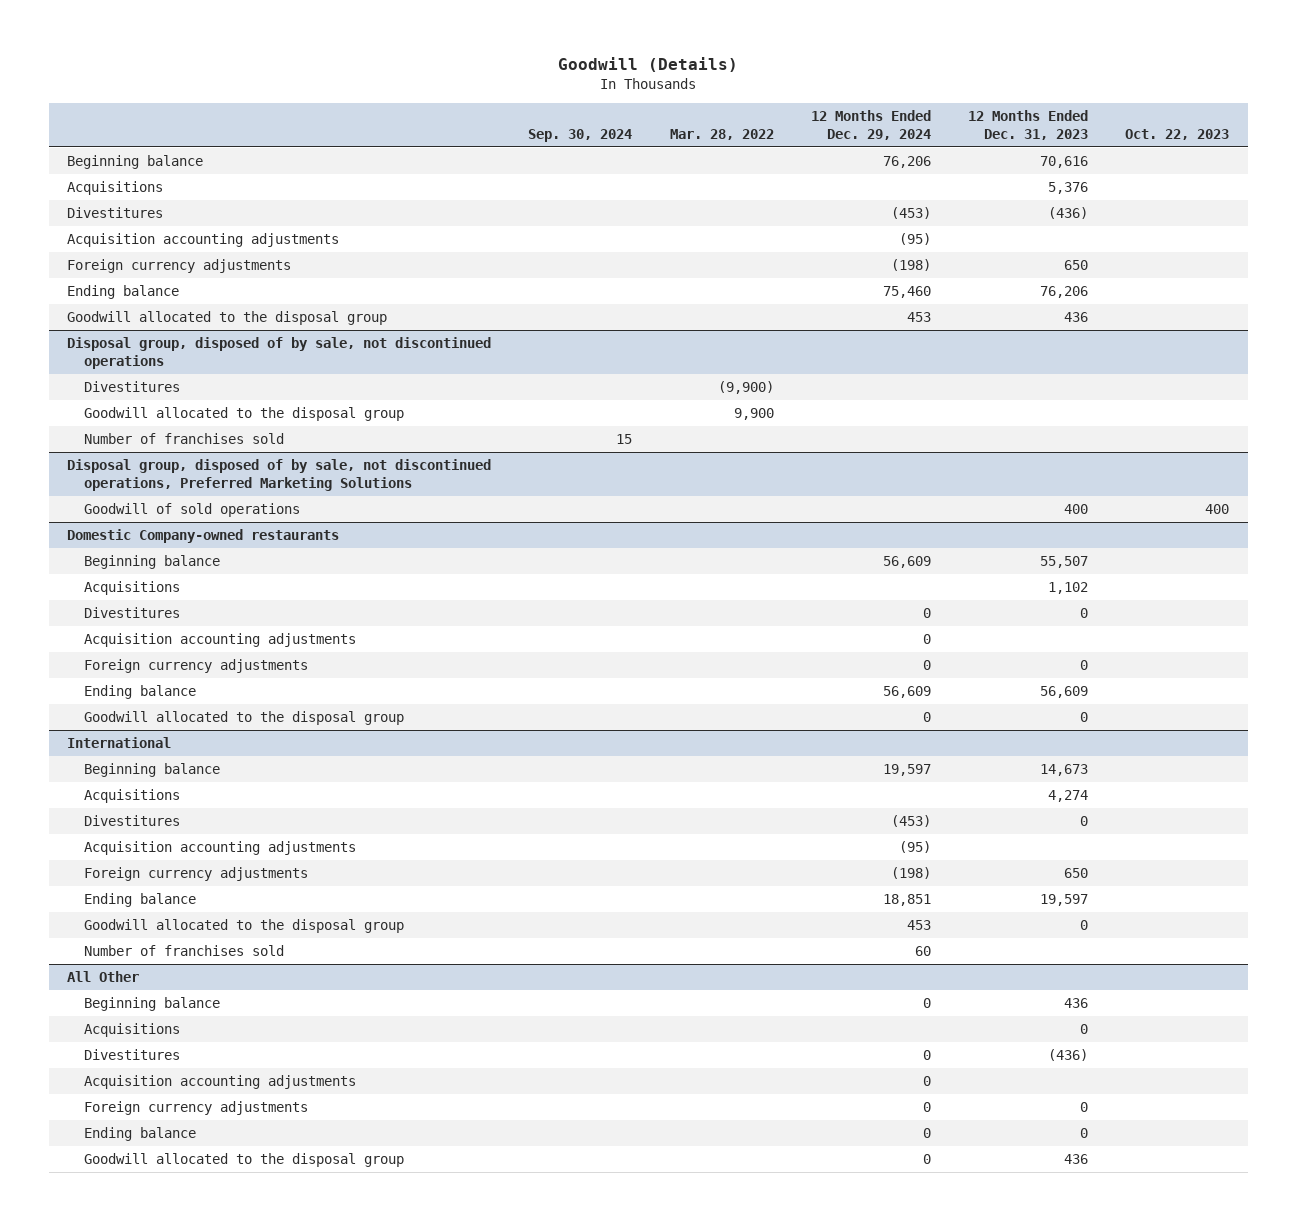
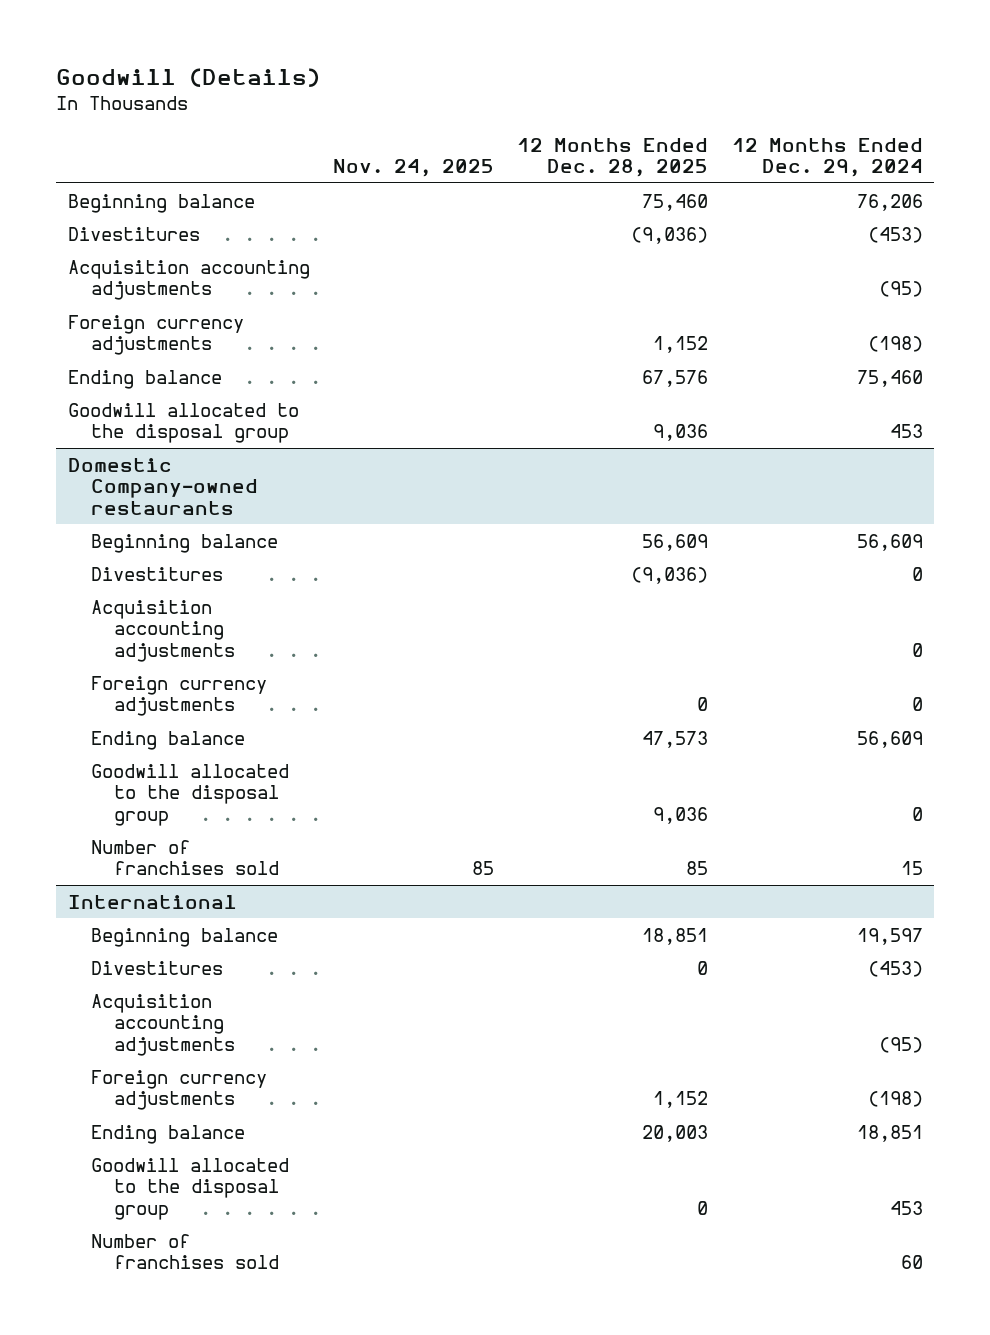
[528,128,633,142] Sep. 30, 2024 -> none
[669,128,774,140] Mar. 28, 2022 -> none
[968,110,1089,140] 12 Months Ended Dec. 31, 2023 -> none
[1125,128,1230,140] Oct. 22, 2023 -> none
none -> [332,159,494,178] Nov. 24, 2025
none -> [517,137,709,178] 12 Months Ended Dec. 28, 2025
[67,181,164,196] Acquisitions -> none
[67,337,492,369] Disposal group, disposed of by sale, not discontinued operations -> none
[84,381,181,393] Divestitures -> none
[84,407,405,422] Goodwill allocated to the disposal group -> none
[84,433,285,445] Number of franchises sold -> none
[67,459,492,491] Disposal group, disposed of by sale, not discontinued operations, Preferred Marketing Solutions -> none
[84,503,301,518] Goodwill of sold operations -> none
[84,581,181,596] Acquisitions -> none
none -> [90,839,280,876] Number of franchises sold
[84,789,181,804] Acquisitions -> none
[67,971,140,983] All Other -> none
[84,997,221,1012] Beginning balance -> none
[84,1023,181,1038] Acquisitions -> none
[84,1049,181,1061] Divestitures -> none
[84,1075,357,1090] Acquisition accounting adjustments -> none
[84,1101,309,1116] Foreign currency adjustments -> none
[84,1127,197,1142] Ending balance -> none
[84,1153,405,1168] Goodwill allocated to the disposal group -> none

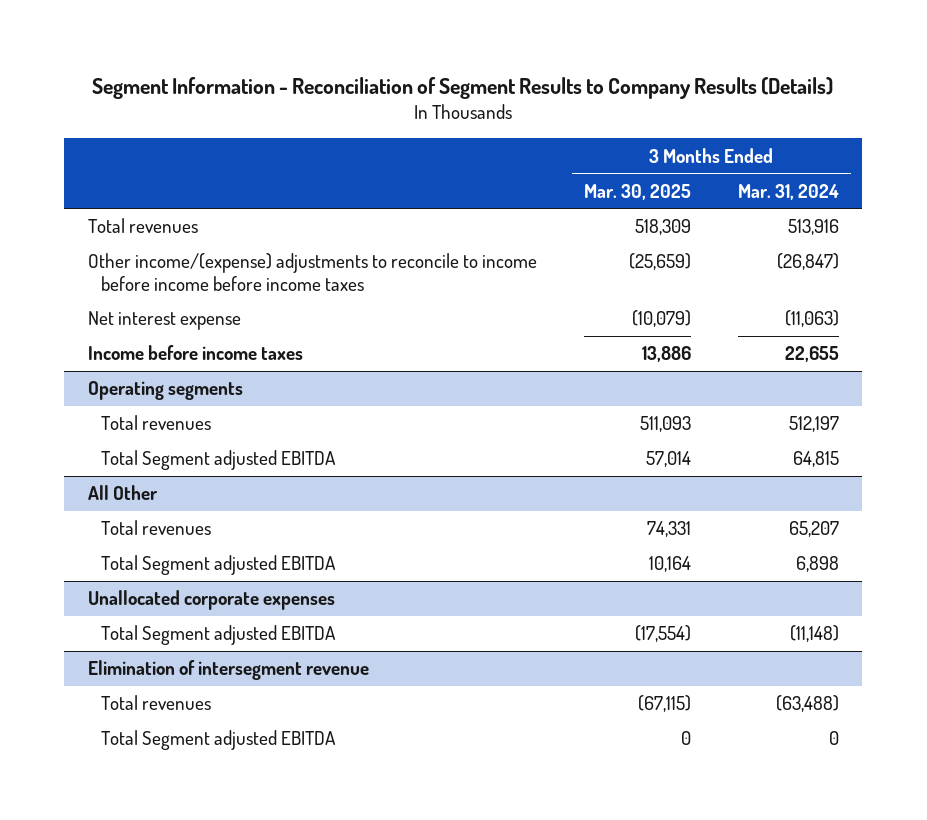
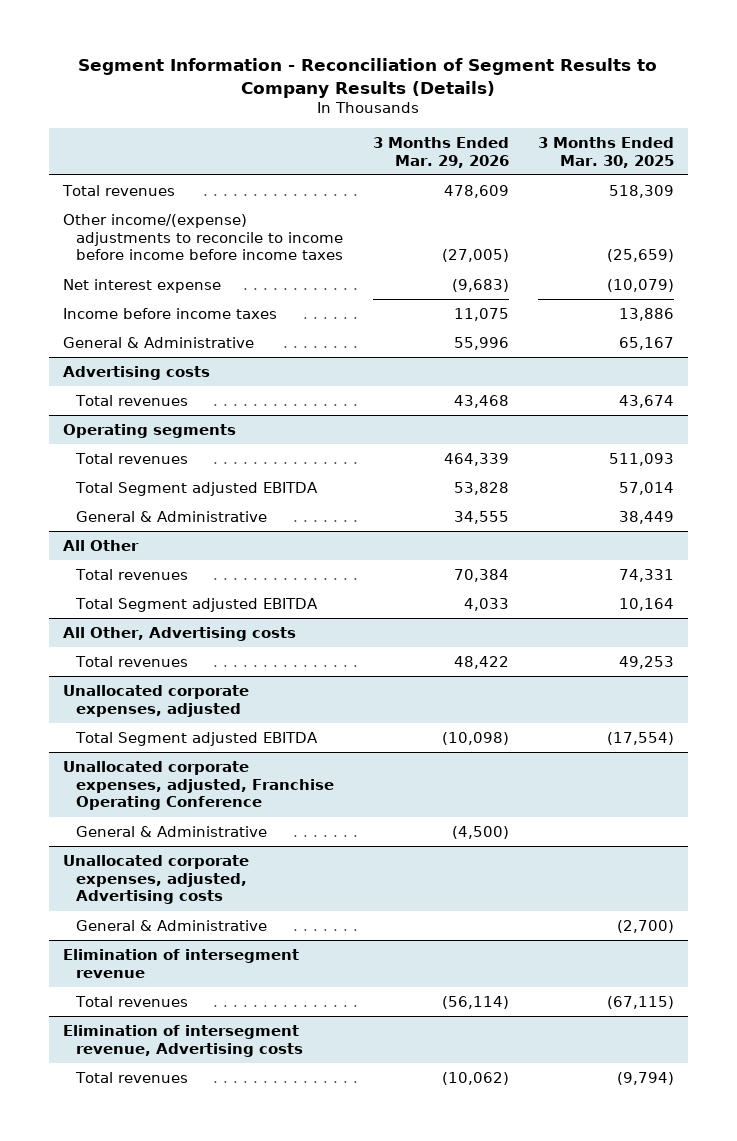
[737,183,839,200] Mar. 31, 2024 -> none
none -> [372,136,509,168] 3 Months Ended Mar. 29, 2026
none -> [63,336,255,348] General & Administrative
none -> [63,365,211,380] Advertising costs
none -> [75,394,189,406] Total revenues
none -> [76,510,268,522] General & Administrative
none -> [63,626,297,641] All Other, Advertising costs
none -> [75,655,189,667] Total revenues
[87,590,335,611] Unallocated corporate expenses -> [63,684,250,717] Unallocated corporate expenses, adjusted
none -> [63,760,335,811] Unallocated corporate expenses, adjusted, Franchise Operating Conference
none -> [76,825,268,837] General & Administrative
none -> [63,854,250,905] Unallocated corporate expenses, adjusted, Advertising costs
none -> [76,919,268,931] General & Administrative
[101,730,337,751] Total Segment adjusted EBITDA -> none
none -> [63,1024,304,1057] Elimination of intersegment revenue, Advertising costs
none -> [75,1071,189,1083] Total revenues

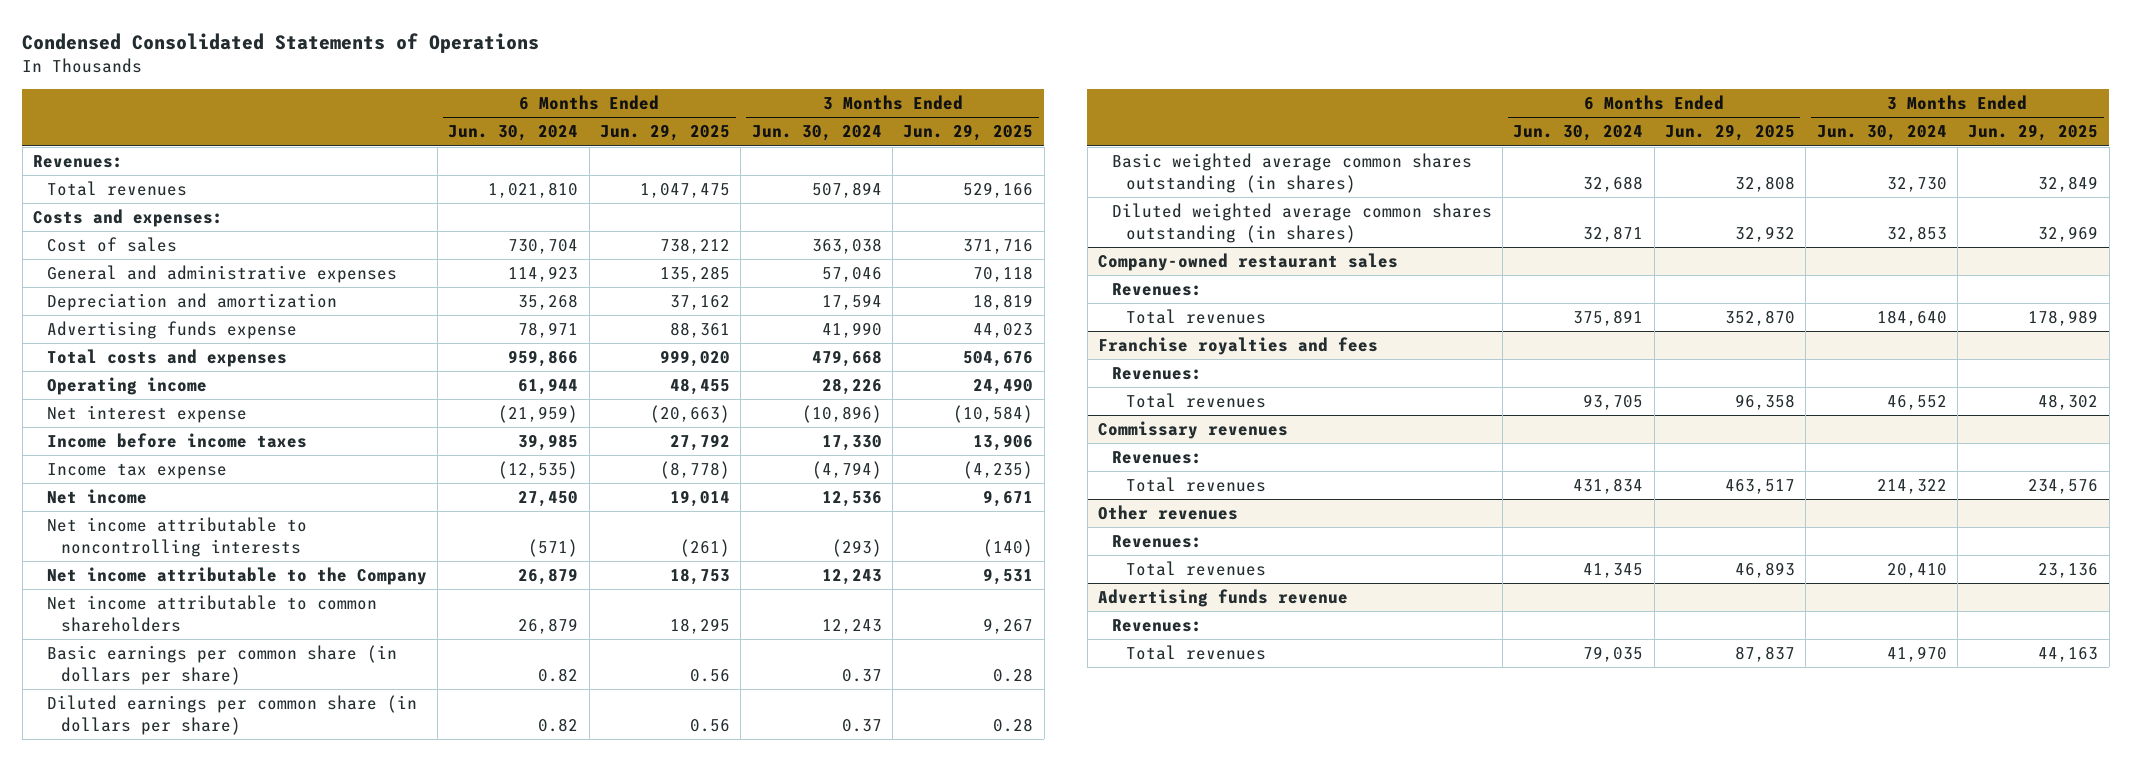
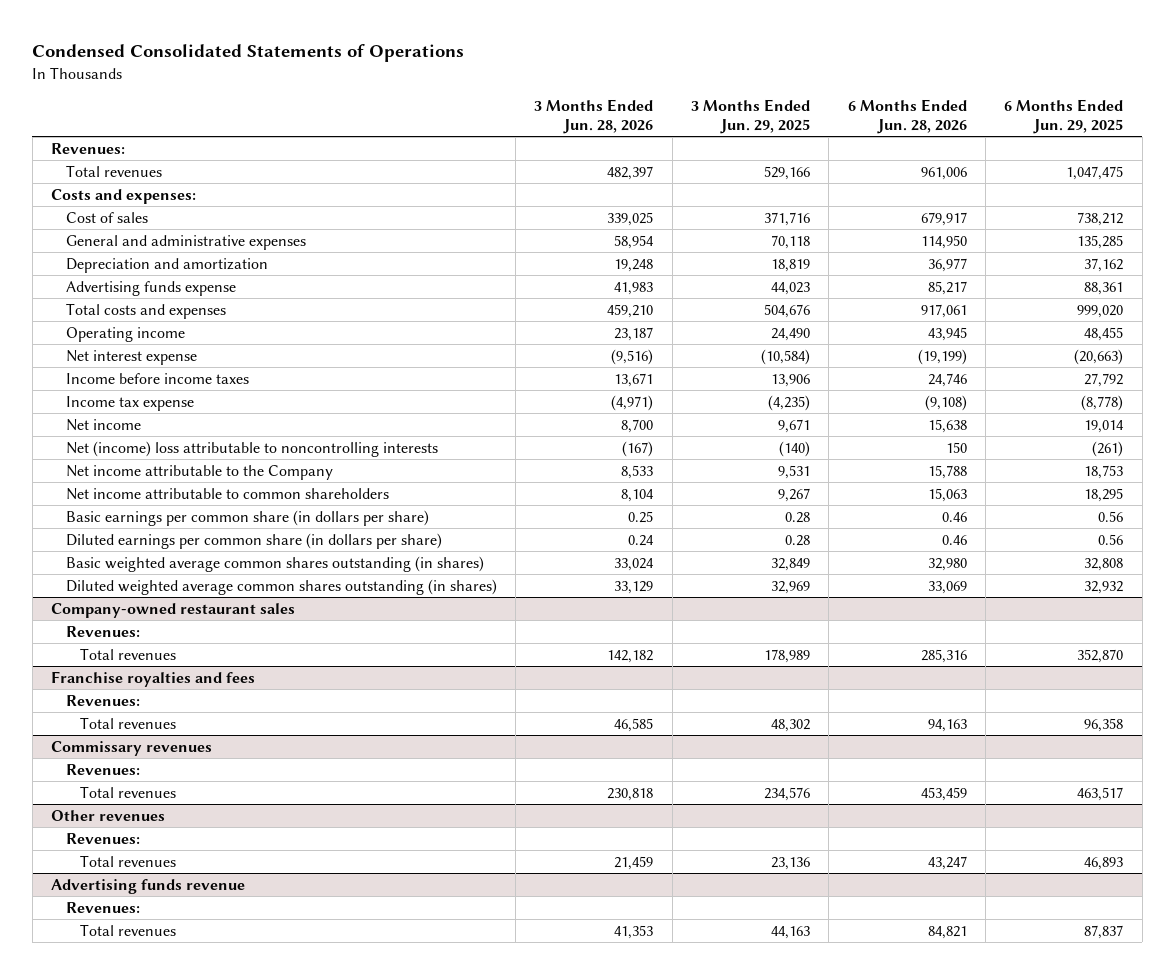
[448,125,579,142] Jun. 30, 2024 -> none
[751,125,882,142] Jun. 30, 2024 -> none
none -> [534,99,654,134] 3 Months Ended Jun. 28, 2026
none -> [847,99,967,134] 6 Months Ended Jun. 28, 2026
[46,517,307,558] Net income attributable to noncontrolling interests -> [65,440,438,457] Net (income) loss attributable to noncontrolling interests

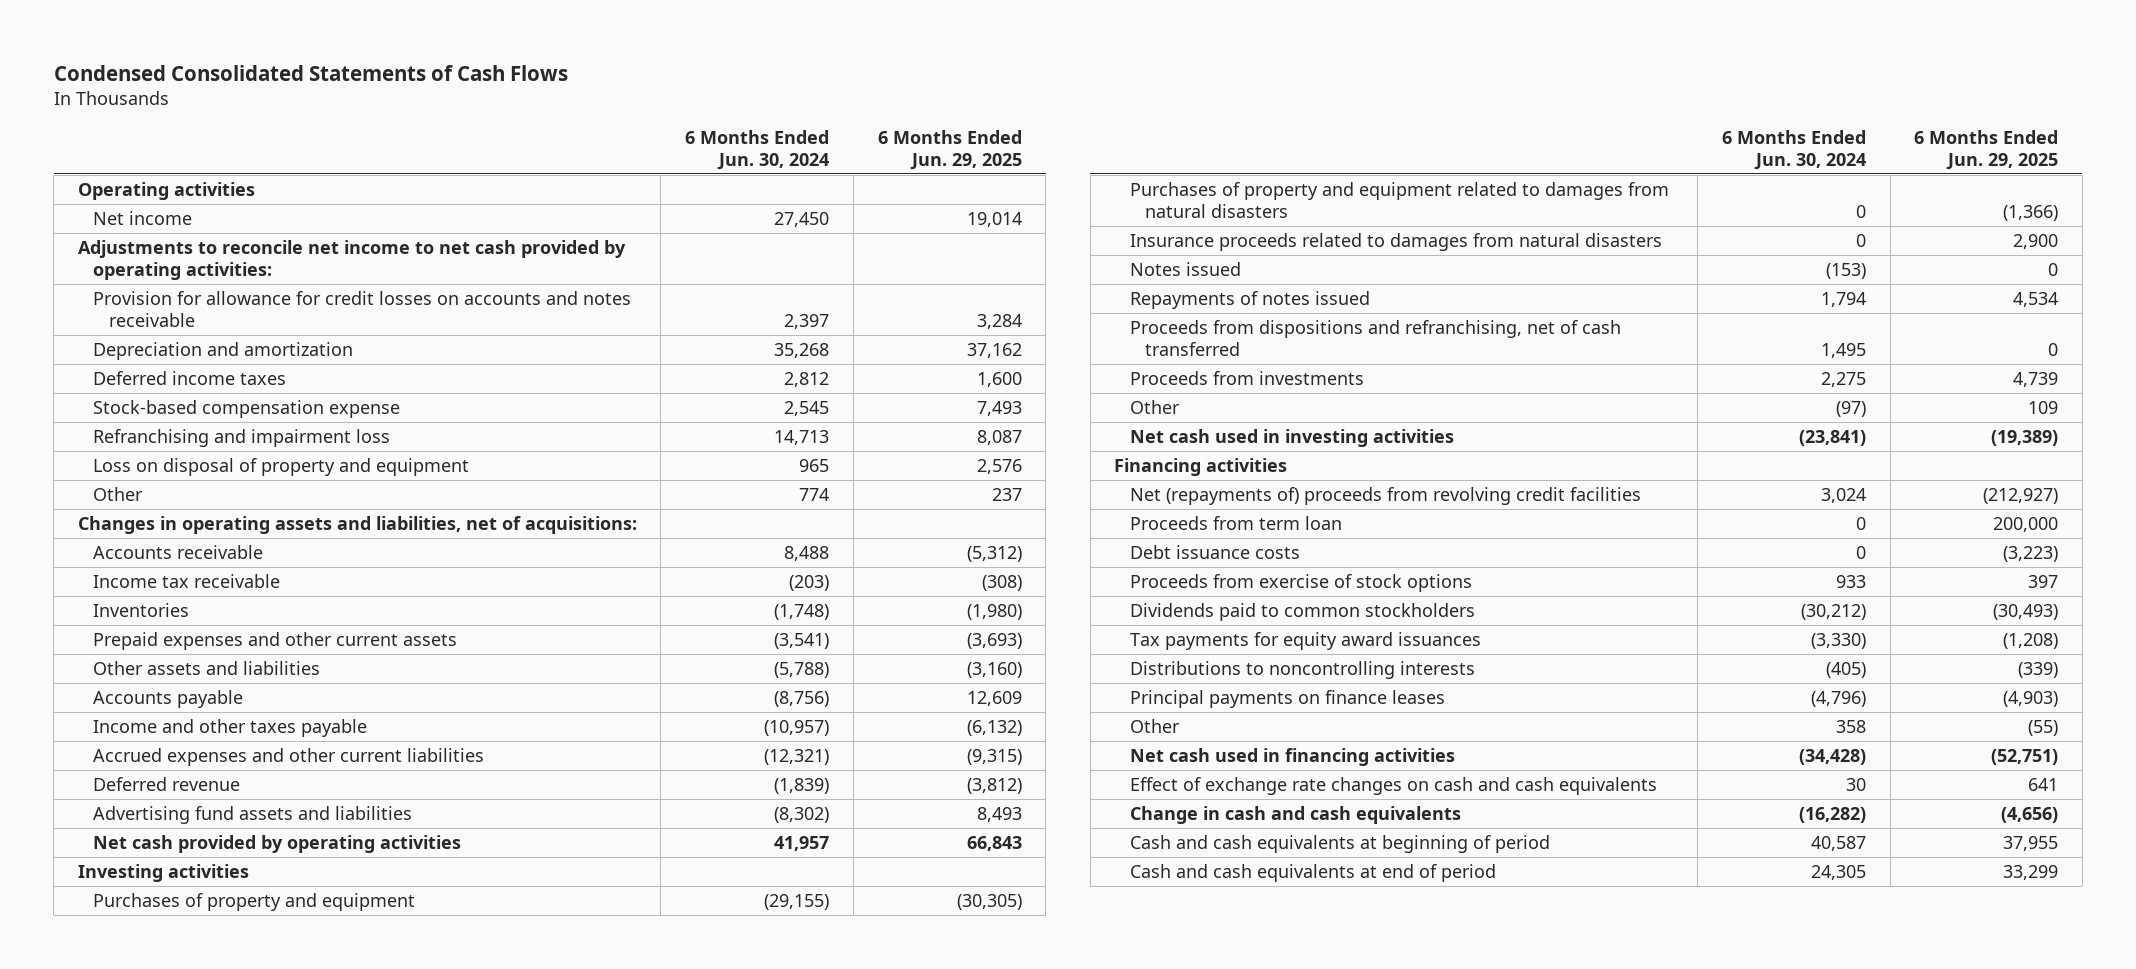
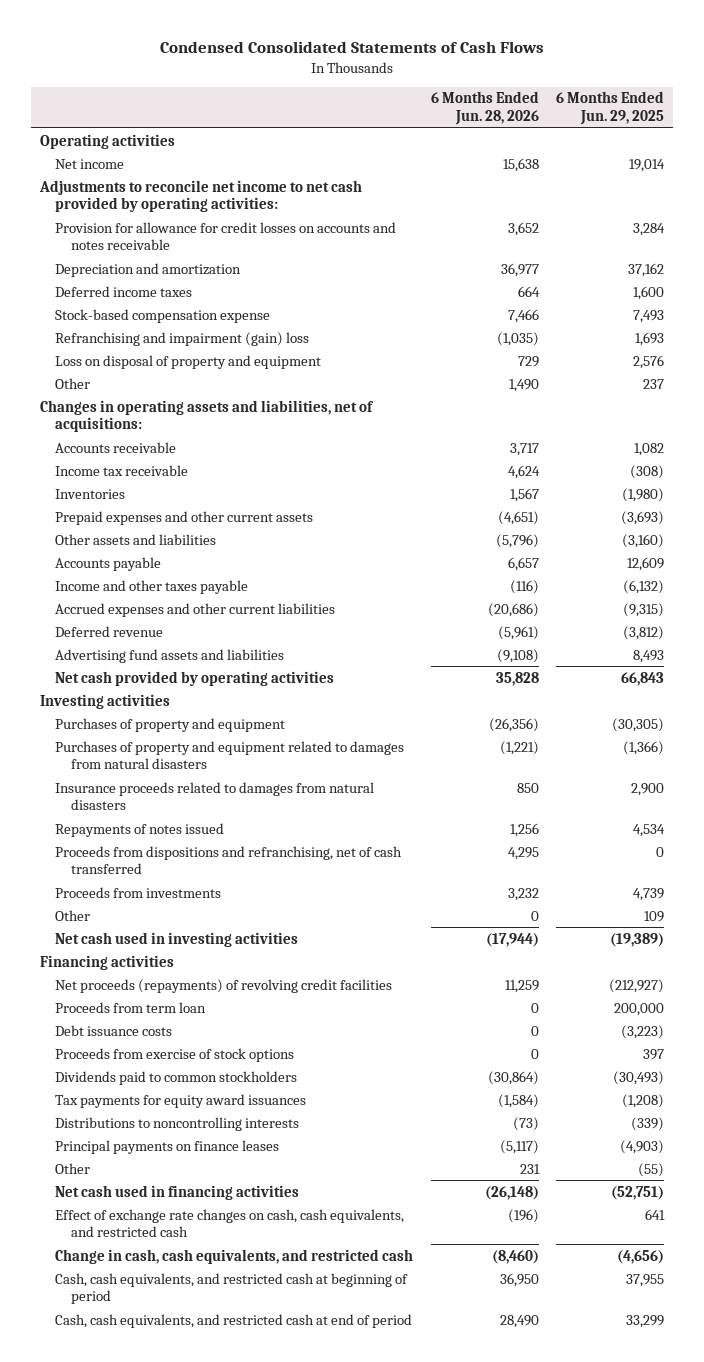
[685,129,830,170] 6 Months Ended Jun. 30, 2024 -> none
none -> [430,91,539,125] 6 Months Ended Jun. 28, 2026
[93,428,391,447] Refranchising and impairment loss -> [55,331,310,346] Refranchising and impairment (gain) loss
[976,429,1022,445] 8,087 -> [634,331,664,346] 1,693
[966,545,1022,562] (5,312) -> [633,442,664,456] 1,082
[1129,261,1241,276] Notes issued -> none
[1129,486,1641,505] Net (repayments of) proceeds from revolving credit facilities -> [55,978,393,993] Net proceeds (repayments) of revolving credit facilities
[1129,776,1657,795] Effect of exchange rate changes on cash and cash equivalents -> [55,1208,405,1237] Effect of exchange rate changes on cash, cash equivalents, and restricted cash
[1129,805,1461,824] Change in cash and cash equivalents -> [55,1248,414,1264] Change in cash, cash equivalents, and restricted cash
[1129,834,1550,853] Cash and cash equivalents at beginning of period -> [55,1272,409,1304] Cash, cash equivalents, and restricted cash at beginning of period
[1129,863,1496,882] Cash and cash equivalents at end of period -> [55,1313,413,1328] Cash, cash equivalents, and restricted cash at end of period

